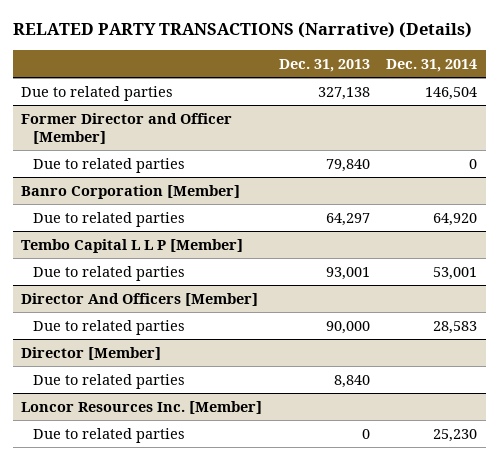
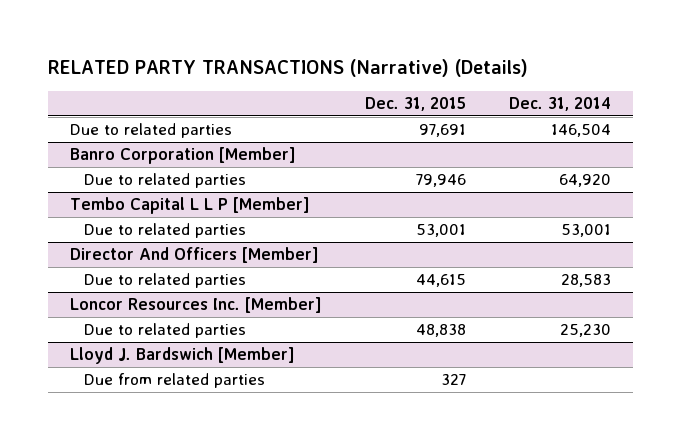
[278,58,370,72] Dec. 31, 2013 -> none
none -> [365,97,467,112] Dec. 31, 2015
[21,112,233,144] Former Director and Officer [Member] -> none
[32,157,185,173] Due to related parties -> none
[21,346,162,360] Director [Member] -> none
[32,373,185,389] Due to related parties -> none
none -> [69,347,295,365] Lloyd J. Bardswich [Member]
none -> [83,373,265,389] Due from related parties

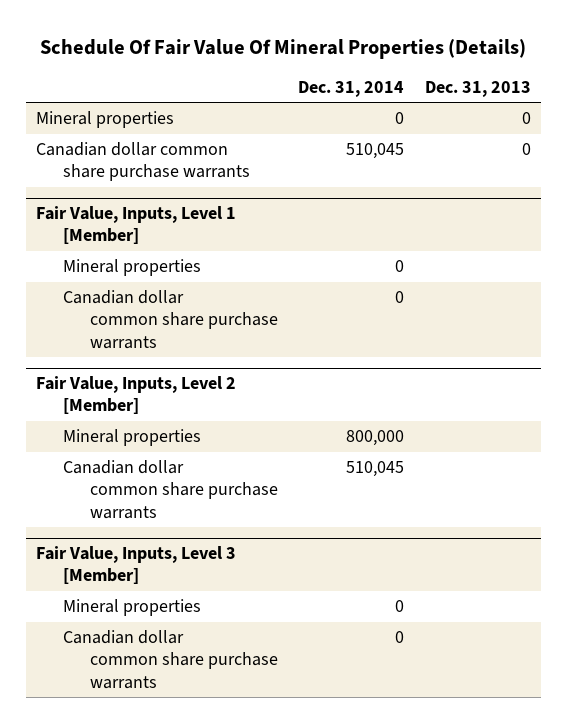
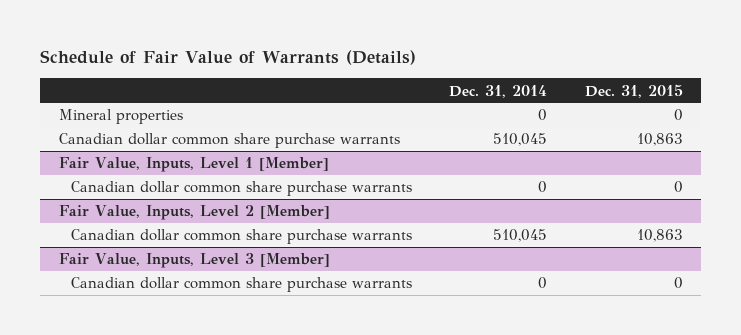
[40,38,527,59] Schedule Of Fair Value Of Mineral Properties (Details) -> [39,50,416,66] Schedule of Fair Value of Warrants (Details)
[424,80,531,97] Dec. 31, 2013 -> none
none -> [584,83,683,98] Dec. 31, 2015
[62,259,201,277] Mineral properties -> none
[62,429,201,447] Mineral properties -> none
[62,599,201,617] Mineral properties -> none

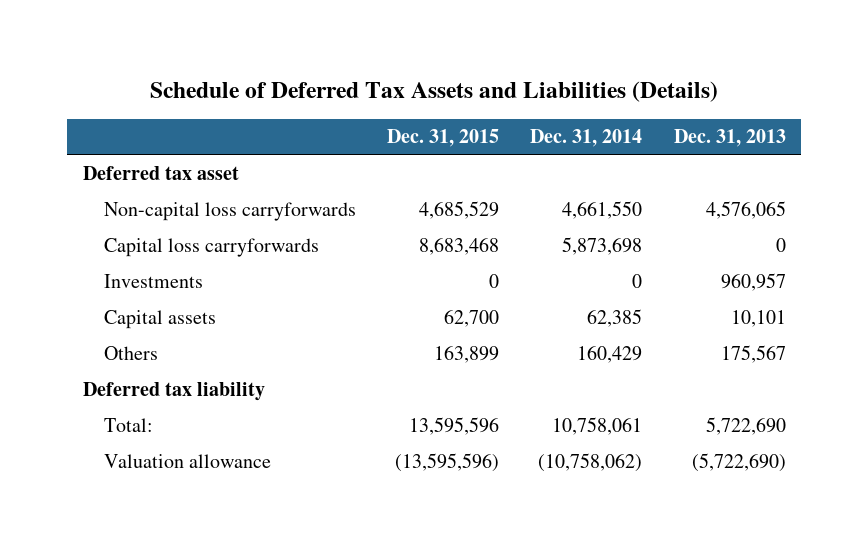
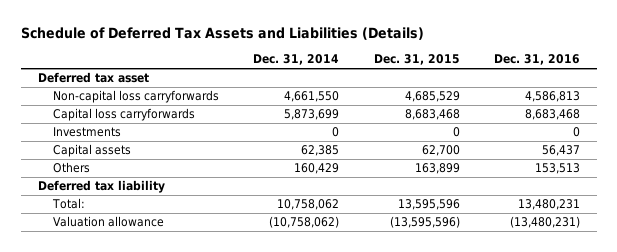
[673,129,786,148] Dec. 31, 2013 -> none
none -> [493,54,580,66] Dec. 31, 2016
[562,236,643,255] 5,873,698 -> [284,109,340,121] 5,873,699
[552,416,643,435] 10,758,061 -> [277,199,340,211] 10,758,062

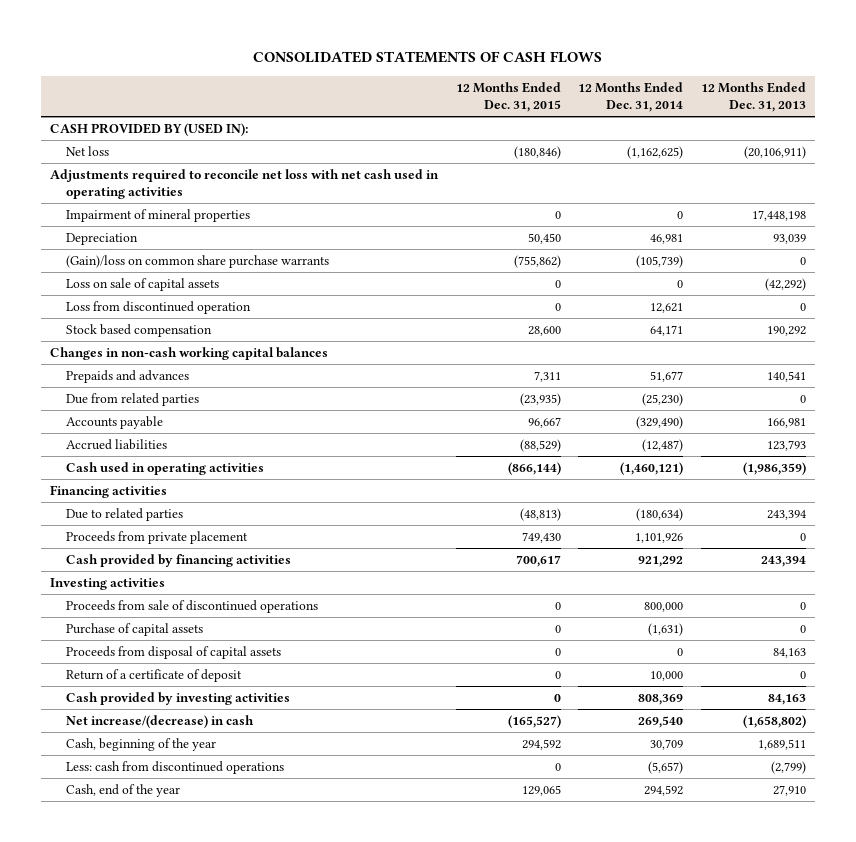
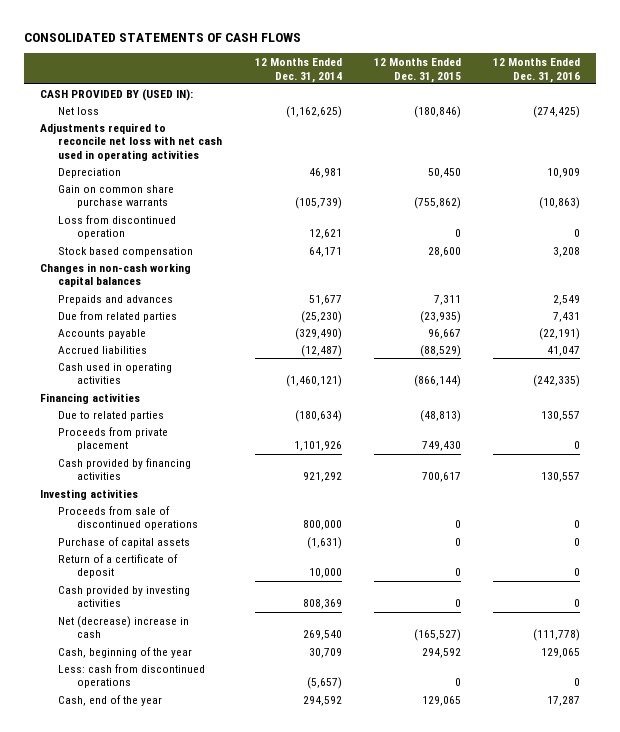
[701,82,807,112] 12 Months Ended Dec. 31, 2013 -> none
none -> [493,57,581,83] 12 Months Ended Dec. 31, 2016
[66,209,251,223] Impairment of mineral properties -> none
[66,278,220,292] Loss on sale of capital assets -> none
[66,255,330,269] (Gain)/loss on common share purchase warrants -> [58,184,175,209] Gain on common share purchase warrants
[66,646,282,660] Proceeds from disposal of capital assets -> none
[66,715,255,729] Net increase/(decrease) in cash -> [58,615,190,639] Net (decrease) increase in cash

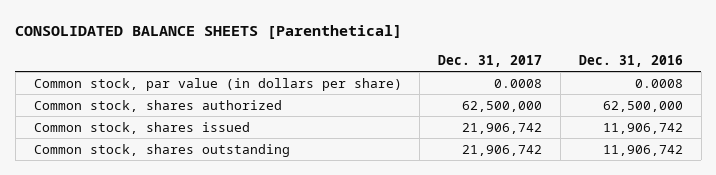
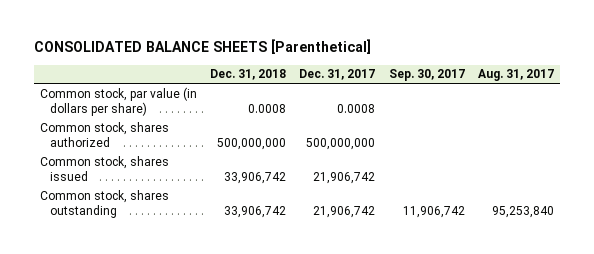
[578,54,683,67] Dec. 31, 2016 -> none
none -> [210,69,287,81] Dec. 31, 2018
none -> [388,69,465,82] Sep. 30, 2017
none -> [477,69,554,82] Aug. 31, 2017
[462,100,543,112] 62,500,000 -> [306,138,376,151] 500,000,000

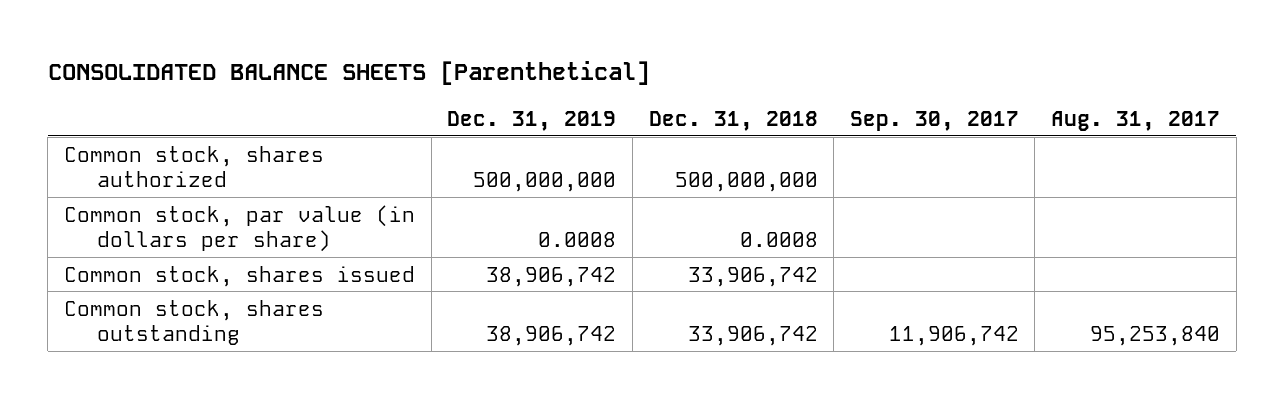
[299,69,376,81] Dec. 31, 2017 -> none
none -> [447,110,617,131] Dec. 31, 2019
[40,86,198,117] Common stock, par value (in dollars per share) -> [64,204,416,253] Common stock, par value (in dollars per share)

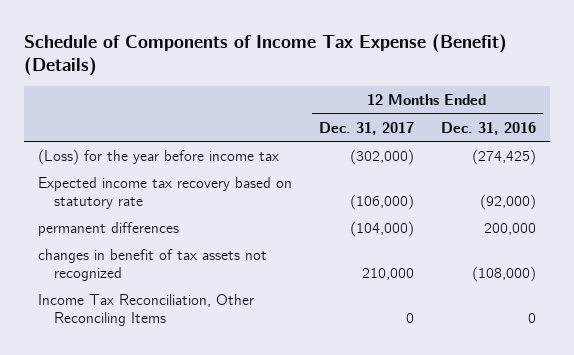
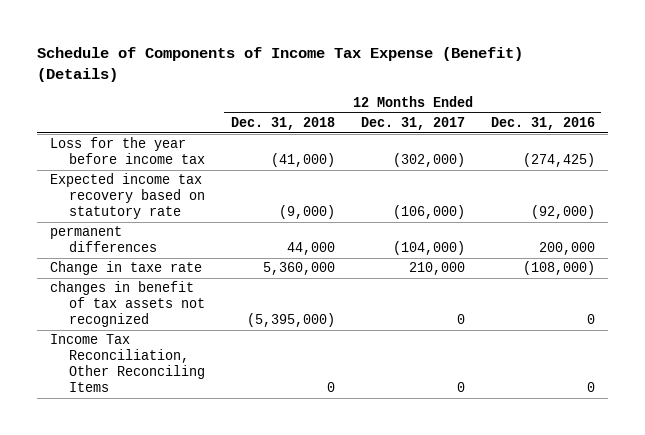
none -> [230,116,335,130] Dec. 31, 2018
[37,148,279,165] (Loss) for the year before income tax -> [49,137,205,165] Loss for the year before income tax
none -> [49,261,202,276] Change in taxe rate
[361,267,414,280] 210,000 -> [456,314,465,325] 0
[471,265,536,282] (108,000) -> [586,314,595,325] 0

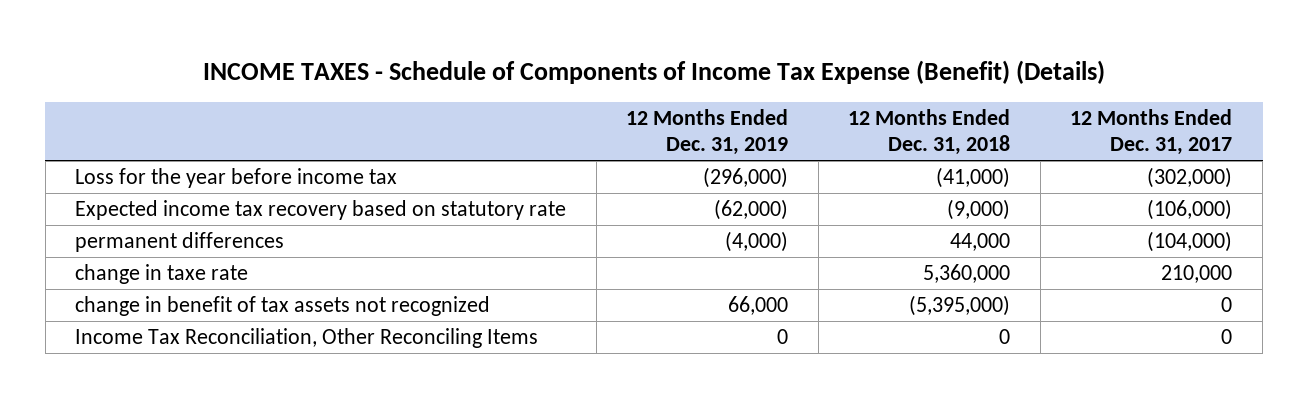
[36,46,523,82] Schedule of Components of Income Tax Expense (Benefit) (Details) -> [202,59,1105,84] INCOME TAXES - Schedule of Components of Income Tax Expense (Benefit) (Details)
[490,116,595,130] Dec. 31, 2016 -> none
none -> [626,108,789,156] 12 Months Ended Dec. 31, 2019
[49,261,202,276] Change in taxe rate -> [75,264,249,285] change in taxe rate
[49,281,205,328] changes in benefit of tax assets not recognized -> [75,296,491,317] change in benefit of tax assets not recognized

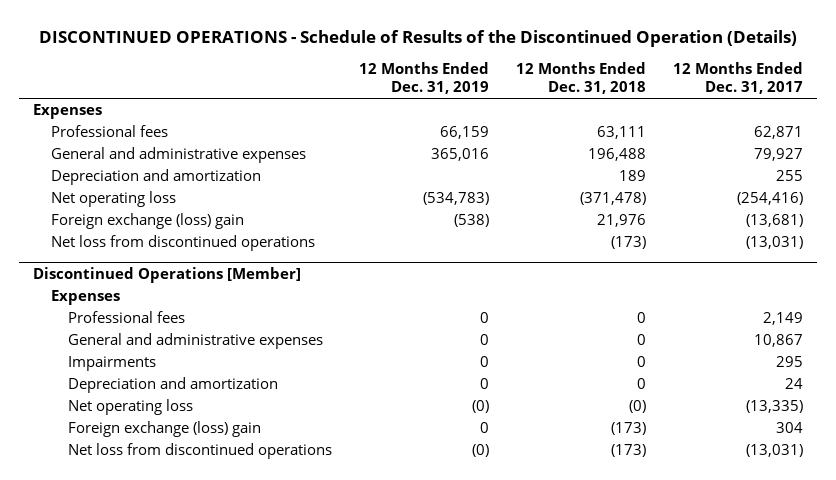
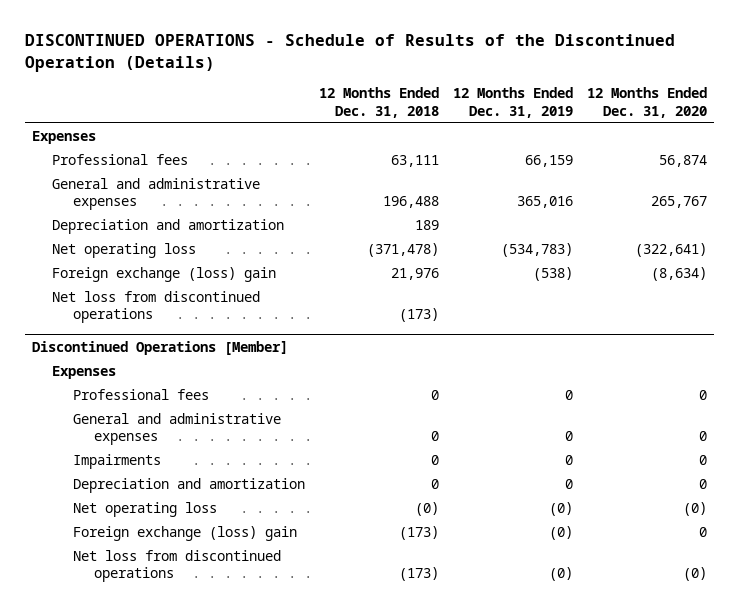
[673,61,804,95] 12 Months Ended Dec. 31, 2017 -> none
none -> [586,87,707,118] 12 Months Ended Dec. 31, 2020
[480,422,490,434] 0 -> [548,525,573,540] (0)

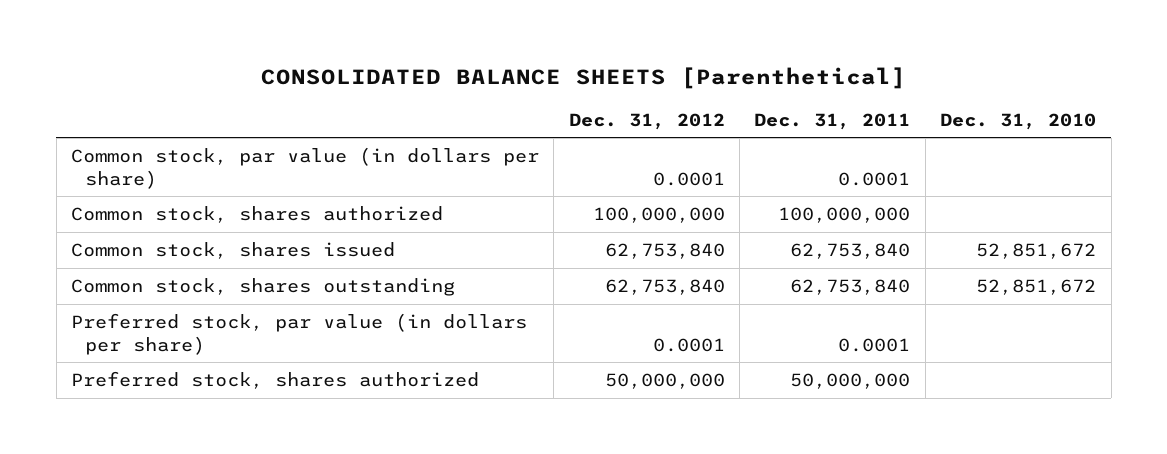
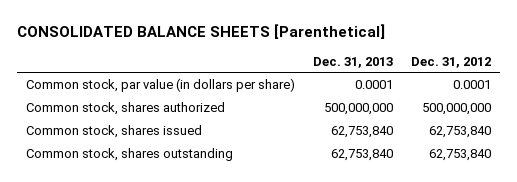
[754,112,911,130] Dec. 31, 2011 -> none
[940,112,1097,130] Dec. 31, 2010 -> none
none -> [312,56,393,68] Dec. 31, 2013
[592,207,725,224] 100,000,000 -> [421,102,491,115] 500,000,000
[70,313,527,355] Preferred stock, par value (in dollars per share) -> none
[70,371,479,390] Preferred stock, shares authorized -> none

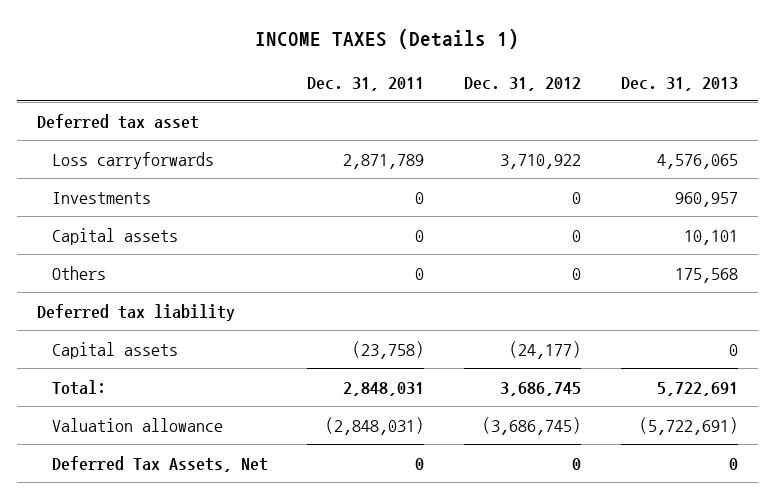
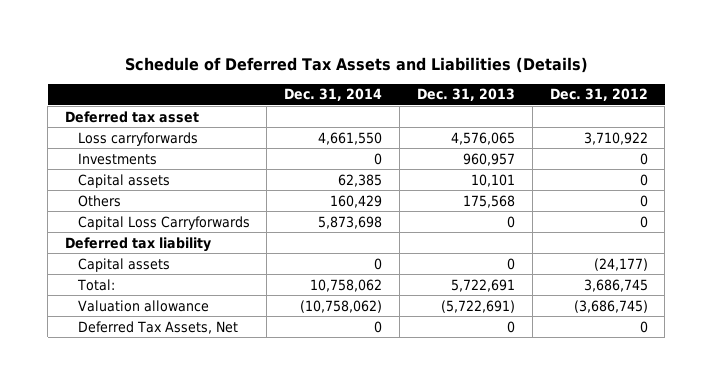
[255,28,520,49] INCOME TAXES (Details 1) -> [125,56,589,73] Schedule of Deferred Tax Assets and Liabilities (Details)
[307,76,425,91] Dec. 31, 2011 -> none
none -> [284,88,383,102] Dec. 31, 2014
none -> [77,215,250,230] Capital Loss Carryforwards

